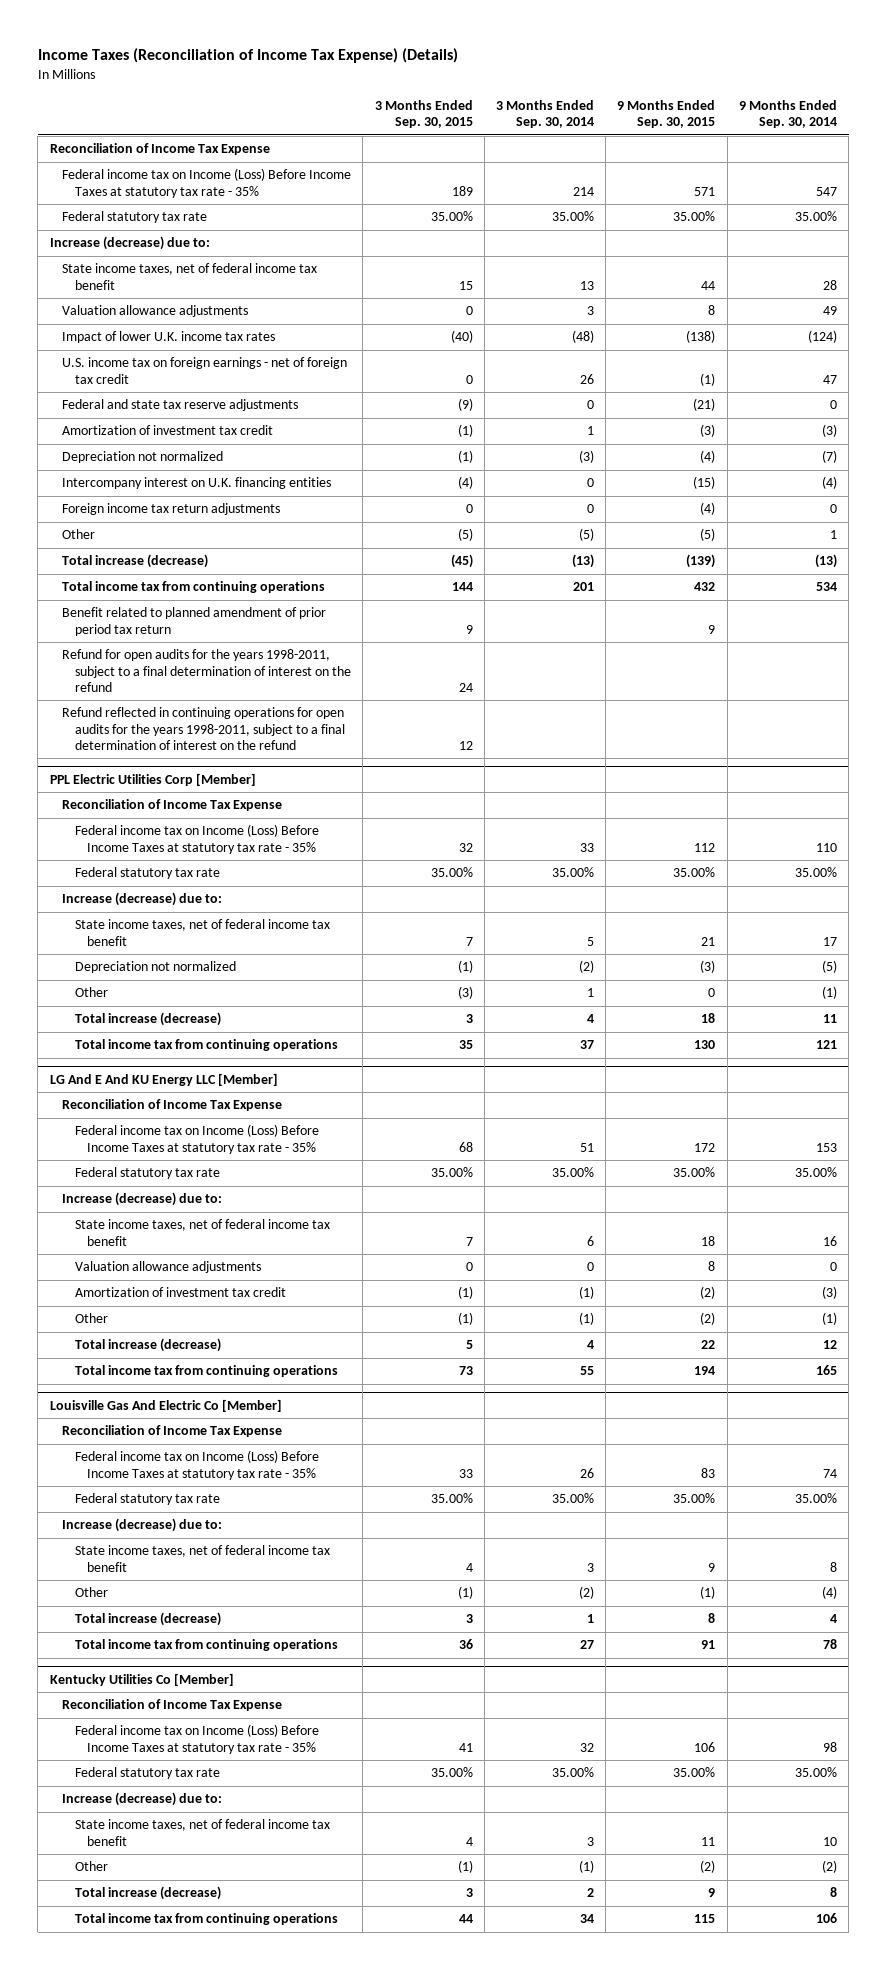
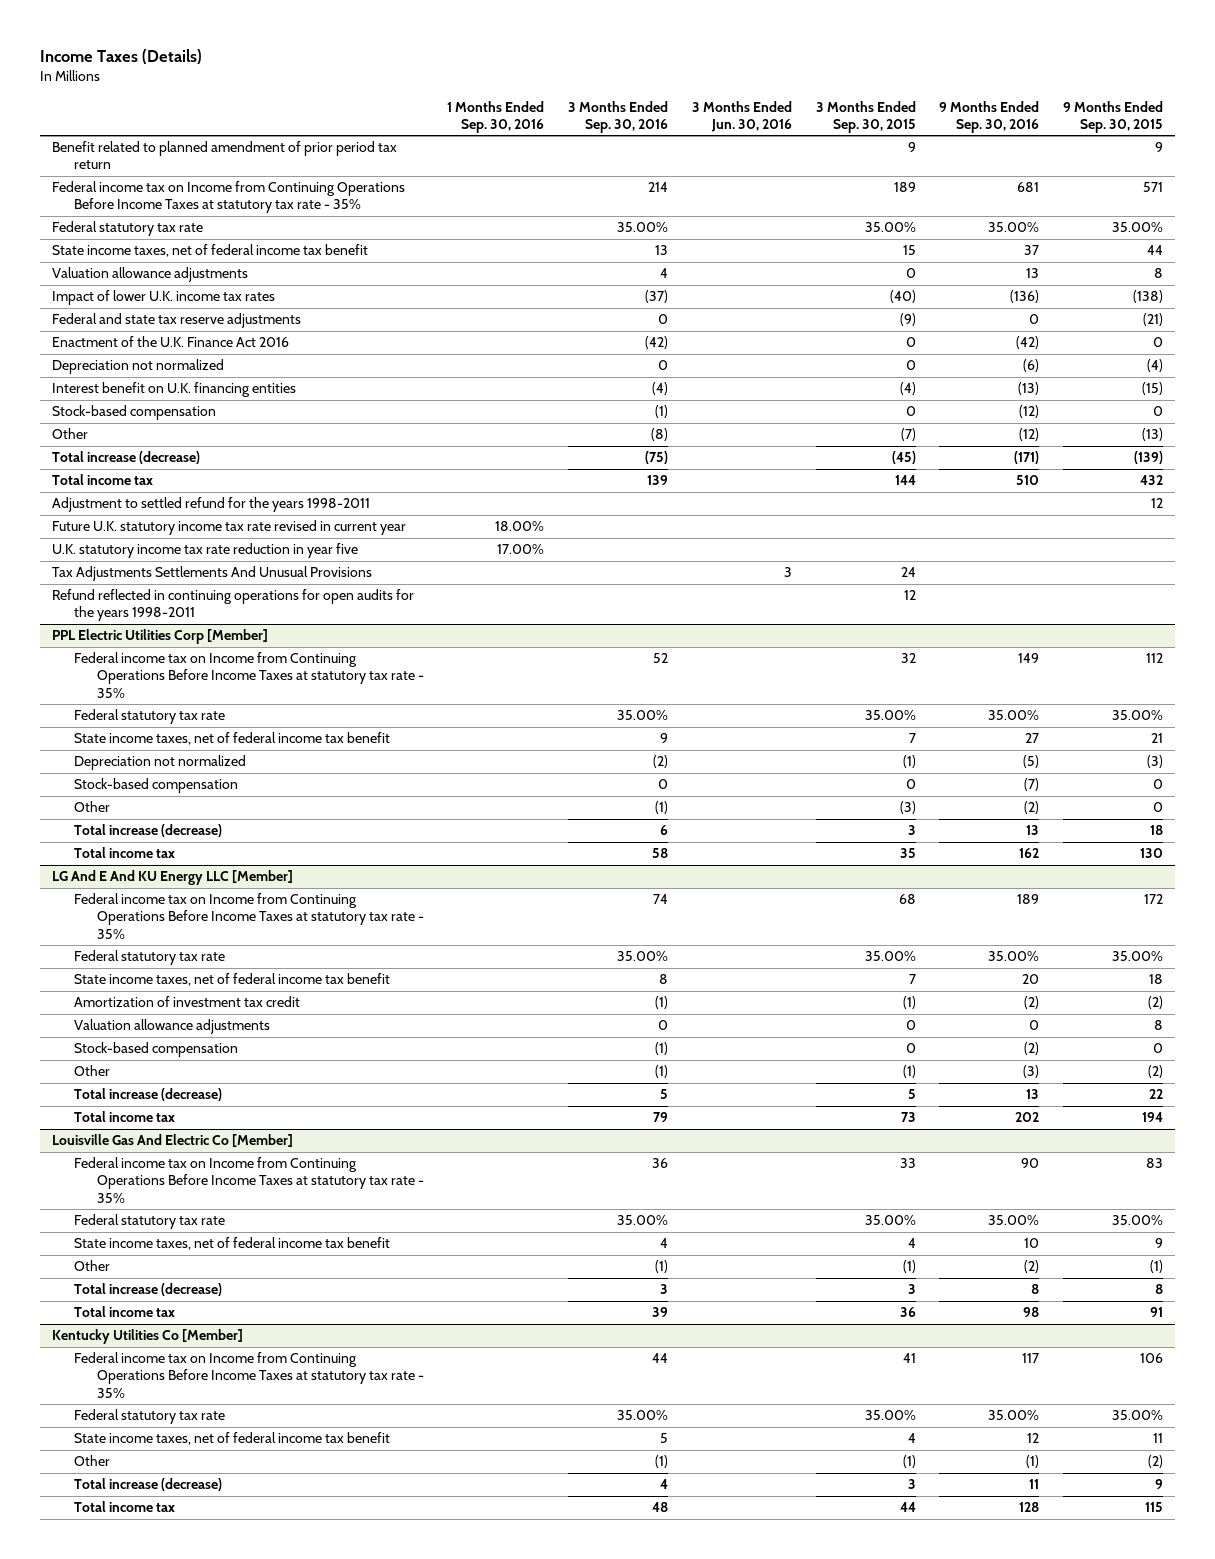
[37,47,458,63] Income Taxes (Reconciliation of Income Tax Expense) (Details) -> [39,48,202,64] Income Taxes (Details)
[496,100,595,129] 3 Months Ended Sep. 30, 2014 -> none
[738,100,837,129] 9 Months Ended Sep. 30, 2014 -> none
none -> [447,100,545,133] 1 Months Ended Sep. 30, 2016
none -> [568,100,669,133] 3 Months Ended Sep. 30, 2016
none -> [691,100,792,132] 3 Months Ended Jun. 30, 2016
none -> [939,100,1040,133] 9 Months Ended Sep. 30, 2016
[49,143,270,156] Reconciliation of Income Tax Expense -> none
[62,607,327,636] Benefit related to planned amendment of prior period tax return -> [51,141,397,170] Benefit related to planned amendment of prior period tax return
[62,168,352,198] Federal income tax on Income (Loss) Before Income Taxes at statutory tax rate - 35% -> [51,181,405,214] Federal income tax on Income from Continuing Operations Before Income Taxes at statutory tax rate - 35%
[49,236,210,251] Increase (decrease) due to: -> none
[62,357,348,384] U.S. income tax on foreign earnings - net of foreign tax credit -> none
[62,425,274,436] Amortization of investment tax credit -> none
[62,503,281,516] Foreign income tax return adjustments -> none
none -> [51,336,289,348] Enactment of the U.K. Finance Act 2016
[457,450,473,464] (1) -> [905,360,916,371] 0
[62,477,332,490] Intercompany interest on U.K. financing entities -> [51,382,296,398] Interest benefit on U.K. financing entities
none -> [51,405,216,421] Stock-based compensation
[457,528,473,542] (5) -> [900,428,916,442] (7)
[700,528,716,542] (5) -> [1142,428,1164,442] (13)
[62,581,326,594] Total income tax from continuing operations -> [51,474,153,486] Total income tax
none -> [51,497,370,513] Adjustment to settled refund for the years 1998-2011
none -> [51,520,406,536] Future U.K. statutory income tax rate revised in current year
none -> [51,543,358,559] U.K. statutory income tax rate reduction in year five
[62,649,351,692] Refund for open audits for the years 1998-2011, subject to a final determination of interest on the refund -> [51,566,372,582] Tax Adjustments Settlements And Unusual Provisions
[62,707,345,750] Refund reflected in continuing operations for open audits for the years 1998-2011, subject to a final determination of interest on the refund -> [51,589,414,622] Refund reflected in continuing operations for open audits for the years 1998-2011
[62,799,283,812] Reconciliation of Income Tax Expense -> none
[74,824,319,854] Federal income tax on Income (Loss) Before Income Taxes at statutory tax rate - 35% -> [74,652,424,698] Federal income tax on Income from Continuing Operations Before Income Taxes at statutory tax rate - 35%
[62,892,223,907] Increase (decrease) due to: -> none
none -> [74,778,239,794] Stock-based compensation
[74,1039,338,1052] Total income tax from continuing operations -> [74,847,176,859] Total income tax
[62,1099,283,1112] Reconciliation of Income Tax Expense -> none
[74,1124,319,1154] Federal income tax on Income (Loss) Before Income Taxes at statutory tax rate - 35% -> [74,893,424,939] Federal income tax on Income from Continuing Operations Before Income Taxes at statutory tax rate - 35%
[62,1192,223,1207] Increase (decrease) due to: -> none
[74,1261,261,1274] Valuation allowance adjustments -> [74,1019,271,1035] Valuation allowance adjustments
none -> [74,1042,239,1058] Stock-based compensation
[74,1365,338,1378] Total income tax from continuing operations -> [74,1111,176,1123] Total income tax
[62,1425,283,1438] Reconciliation of Income Tax Expense -> none
[74,1450,319,1480] Federal income tax on Income (Loss) Before Income Taxes at statutory tax rate - 35% -> [74,1157,424,1203] Federal income tax on Income from Continuing Operations Before Income Taxes at statutory tax rate - 35%
[62,1518,223,1533] Increase (decrease) due to: -> none
[74,1639,338,1652] Total income tax from continuing operations -> [74,1306,176,1318] Total income tax
[62,1699,283,1712] Reconciliation of Income Tax Expense -> none
[74,1724,319,1754] Federal income tax on Income (Loss) Before Income Taxes at statutory tax rate - 35% -> [74,1352,424,1398] Federal income tax on Income from Continuing Operations Before Income Taxes at statutory tax rate - 35%
[62,1792,223,1807] Increase (decrease) due to: -> none
[74,1913,338,1926] Total income tax from continuing operations -> [74,1501,176,1513] Total income tax

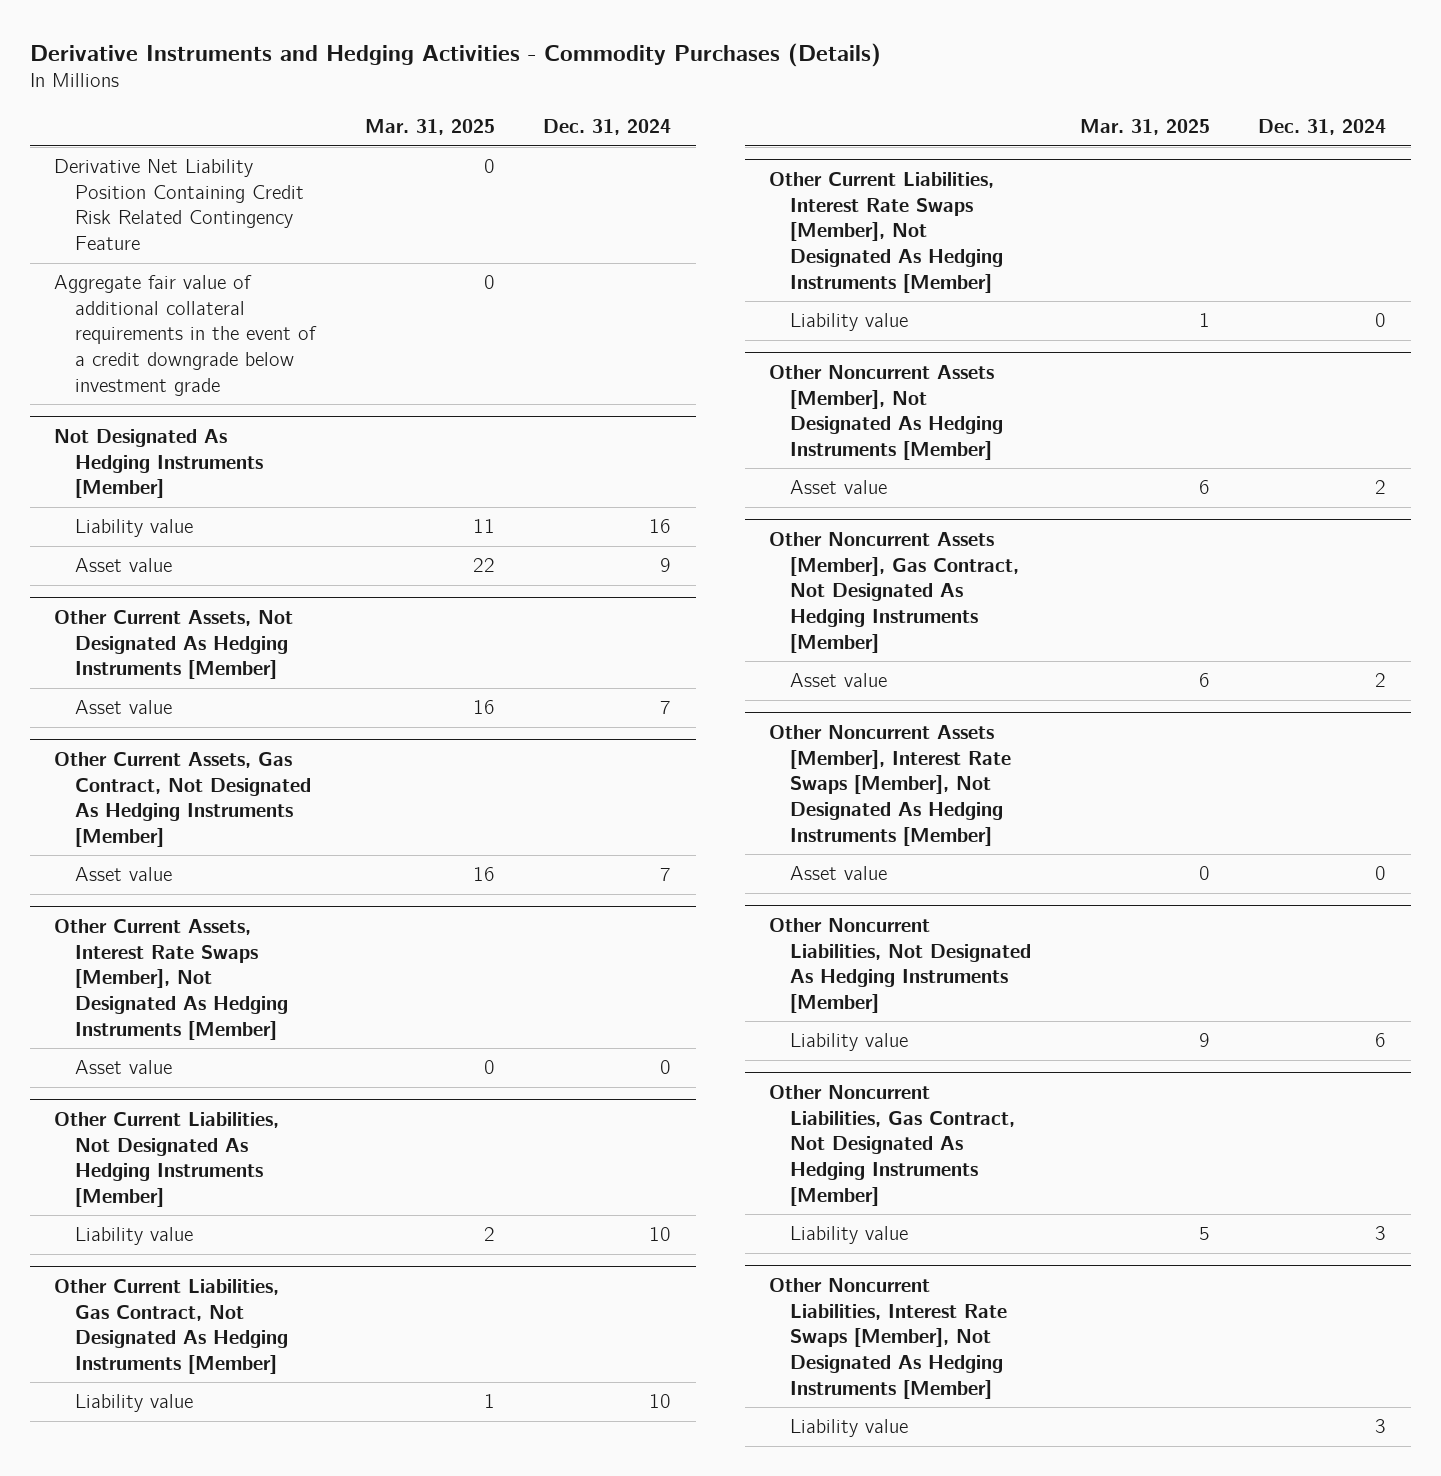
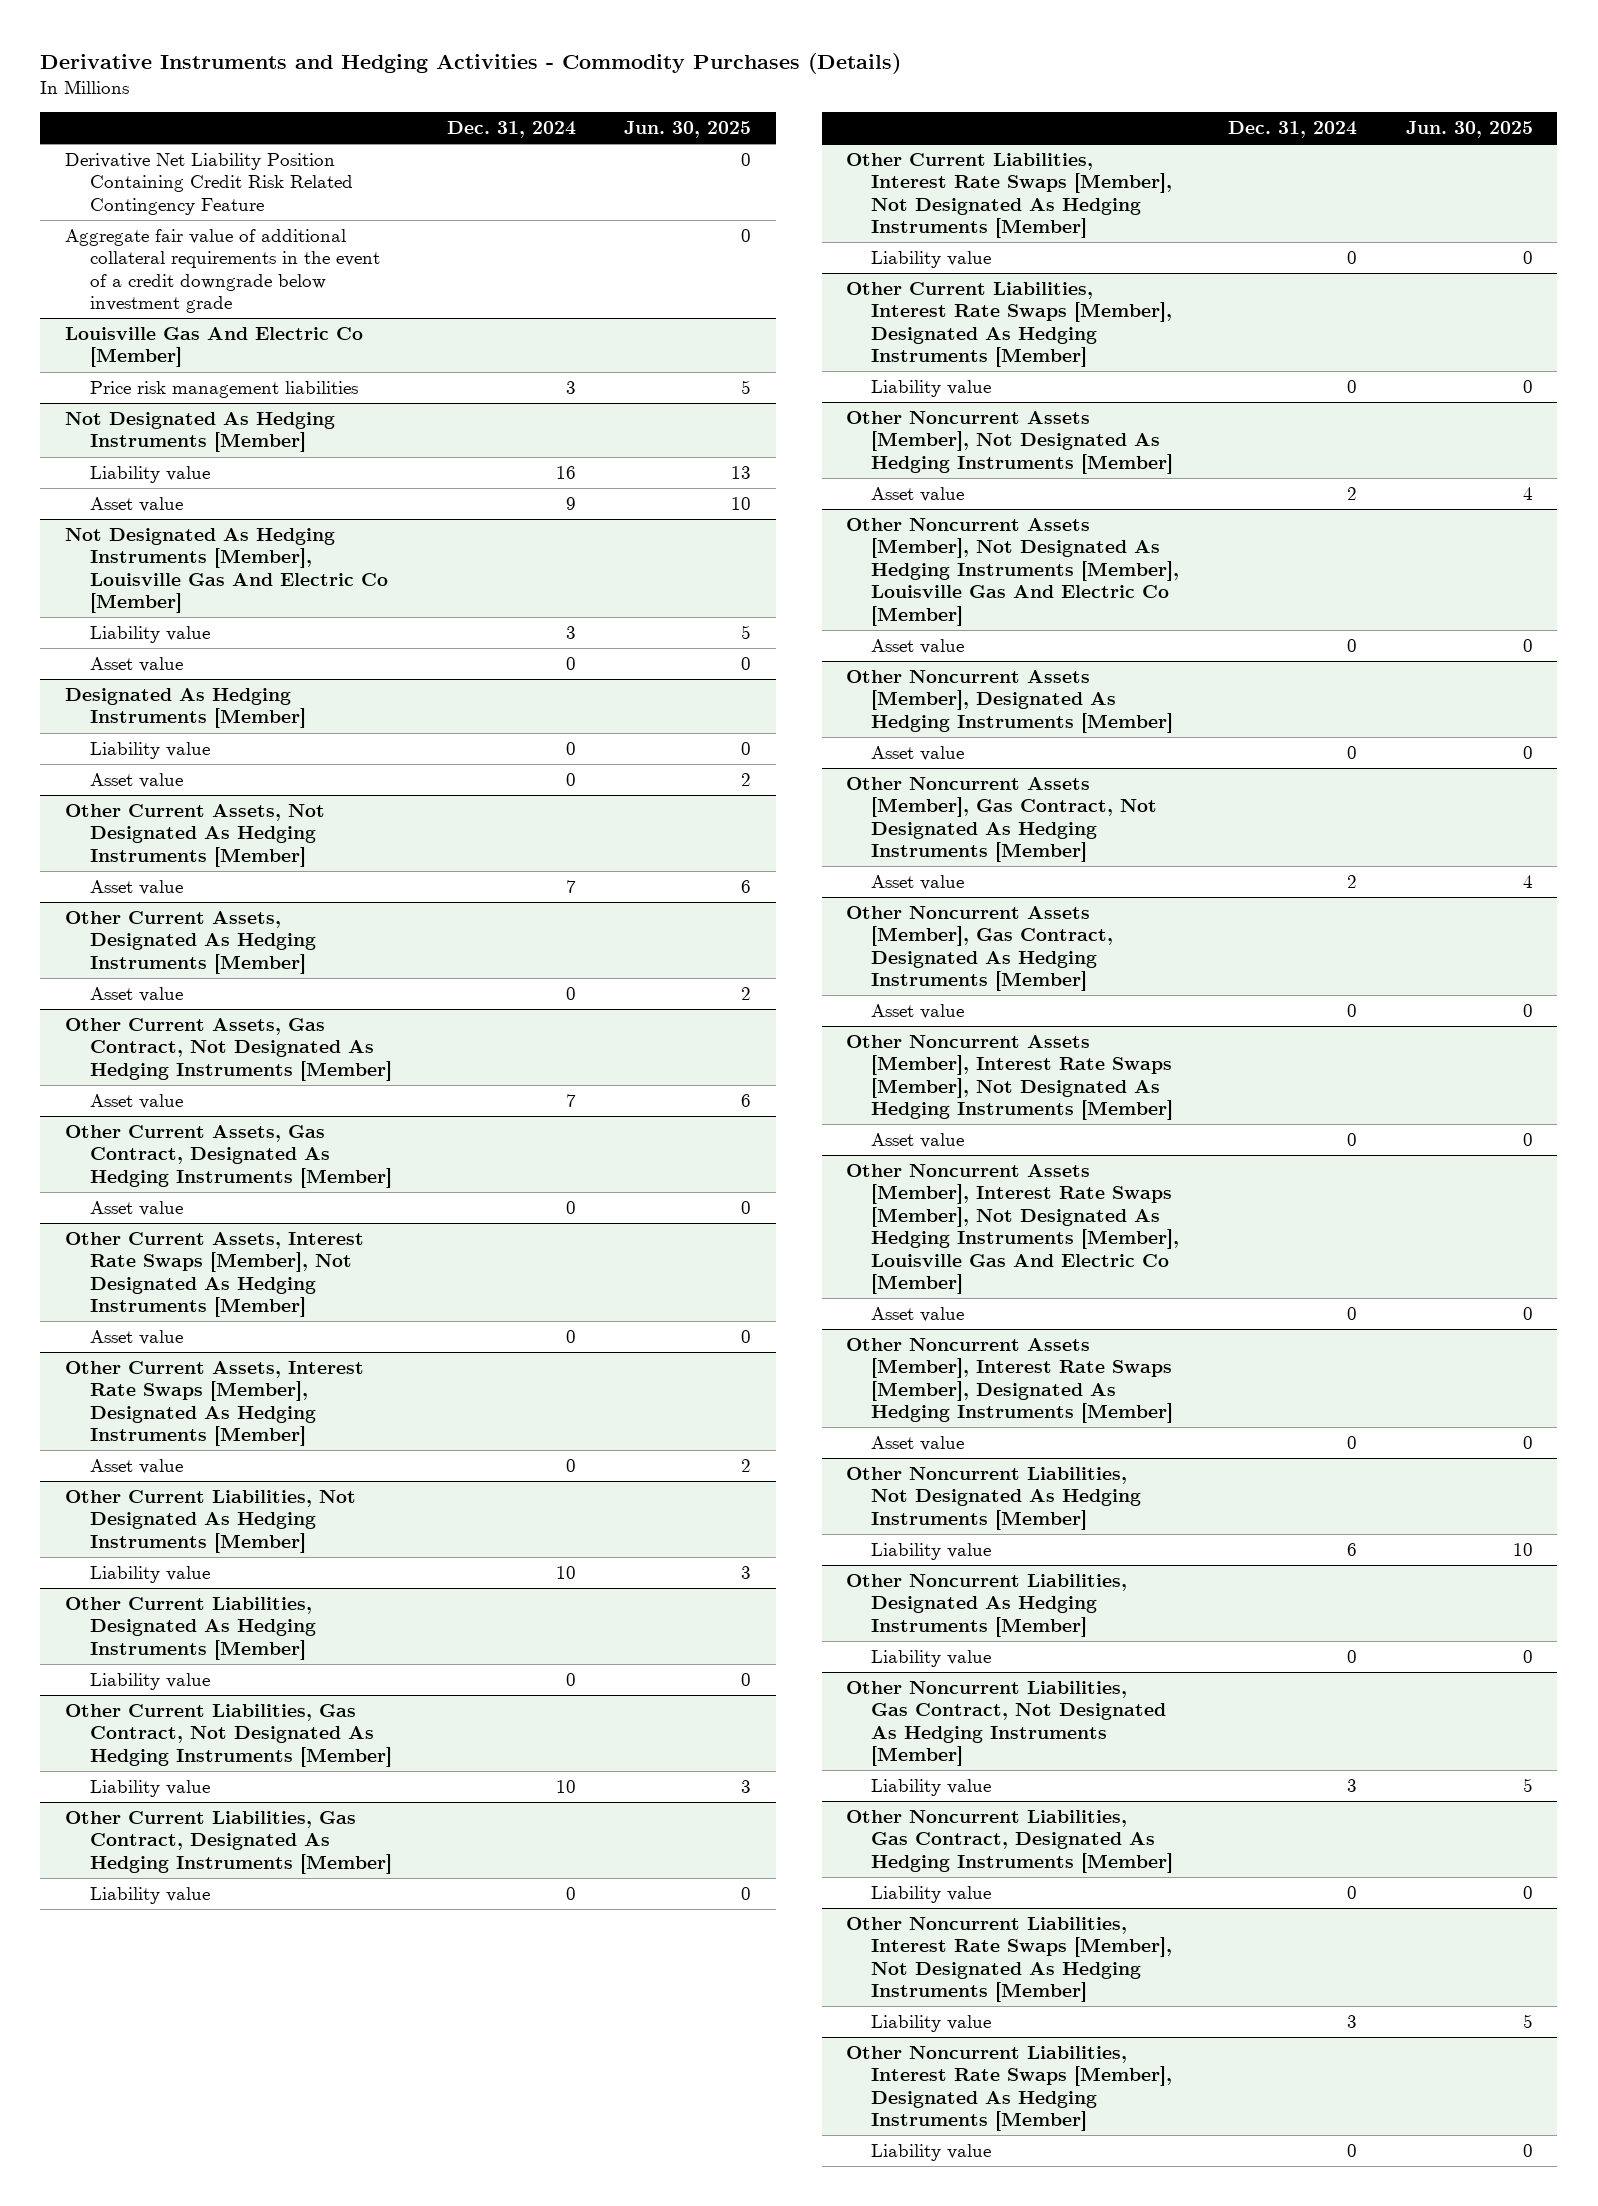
[364,119,495,136] Mar. 31, 2025 -> none
none -> [624,121,752,139] Jun. 30, 2025
none -> [64,326,363,368] Louisville Gas And Electric Co [Member]
none -> [89,380,358,398] Price risk management liabilities
none -> [64,527,388,614] Not Designated As Hedging Instruments [Member], Louisville Gas And Electric Co [Member]
none -> [89,625,210,643] Liability value
none -> [89,656,183,672] Asset value
none -> [64,687,306,729] Designated As Hedging Instruments [Member]
none -> [89,741,210,759] Liability value
none -> [89,772,183,788] Asset value
none -> [64,910,316,974] Other Current Assets, Designated As Hedging Instruments [Member]
none -> [89,986,183,1002] Asset value
none -> [64,1124,392,1188] Other Current Assets, Gas Contract, Designated As Hedging Instruments [Member]
none -> [89,1200,183,1216] Asset value
none -> [64,1360,364,1447] Other Current Assets, Interest Rate Swaps [Member], Designated As Hedging Instruments [Member]
none -> [89,1458,183,1474] Asset value
none -> [64,1596,316,1660] Other Current Liabilities, Designated As Hedging Instruments [Member]
none -> [89,1672,210,1690] Liability value
none -> [64,1810,392,1874] Other Current Liabilities, Gas Contract, Designated As Hedging Instruments [Member]
none -> [89,1886,210,1904] Liability value
none -> [846,281,1173,368] Other Current Liabilities, Interest Rate Swaps [Member], Designated As Hedging Instruments [Member]
none -> [871,379,992,397] Liability value
none -> [846,517,1180,626] Other Noncurrent Assets [Member], Not Designated As Hedging Instruments [Member], Louisville Gas And Electric Co [Member]
none -> [871,638,965,654] Asset value
none -> [846,669,1174,733] Other Noncurrent Assets [Member], Designated As Hedging Instruments [Member]
none -> [871,745,965,761] Asset value
none -> [846,905,1114,992] Other Noncurrent Assets [Member], Gas Contract, Designated As Hedging Instruments [Member]
none -> [871,1003,965,1019] Asset value
none -> [846,1163,1180,1294] Other Noncurrent Assets [Member], Interest Rate Swaps [Member], Not Designated As Hedging Instruments [Member], Louisville Gas And Electric Co [Member]
none -> [871,1306,965,1322] Asset value
none -> [846,1337,1174,1424] Other Noncurrent Assets [Member], Interest Rate Swaps [Member], Designated As Hedging Instruments [Member]
none -> [871,1435,965,1451] Asset value
none -> [846,1573,1128,1637] Other Noncurrent Liabilities, Designated As Hedging Instruments [Member]
none -> [871,1649,992,1667] Liability value
none -> [846,1809,1174,1873] Other Noncurrent Liabilities, Gas Contract, Designated As Hedging Instruments [Member]
none -> [871,1885,992,1903] Liability value
none -> [846,2045,1173,2132] Other Noncurrent Liabilities, Interest Rate Swaps [Member], Designated As Hedging Instruments [Member]
none -> [871,2143,992,2161] Liability value

